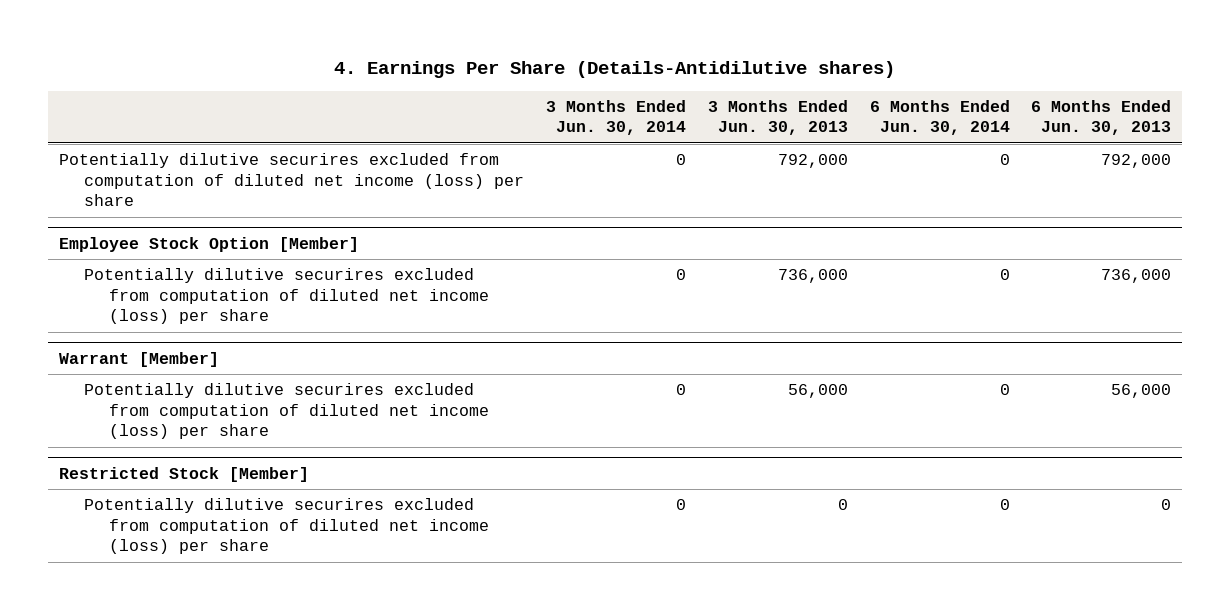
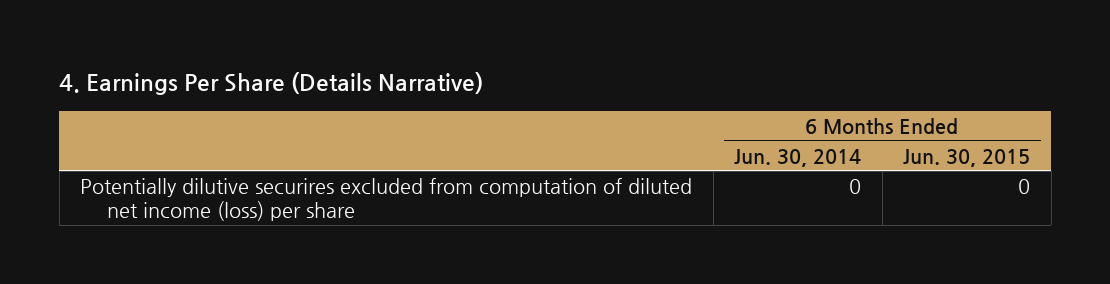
[334,61,896,79] 4. Earnings Per Share (Details-Antidilutive shares) -> [59,72,484,96] 4. Earnings Per Share (Details Narrative)
[546,99,687,136] 3 Months Ended Jun. 30, 2014 -> none
[707,99,848,136] 3 Months Ended Jun. 30, 2013 -> none
[1031,99,1172,136] 6 Months Ended Jun. 30, 2013 -> none
none -> [903,148,1031,167] Jun. 30, 2015
[59,236,360,252] Employee Stock Option [Member] -> none
[84,268,490,325] Potentially dilutive securires excluded from computation of diluted net income (loss) per share -> none
[59,351,220,367] Warrant [Member] -> none
[84,383,490,440] Potentially dilutive securires excluded from computation of diluted net income (loss) per share -> none
[59,466,310,482] Restricted Stock [Member] -> none
[84,498,490,555] Potentially dilutive securires excluded from computation of diluted net income (loss) per share -> none

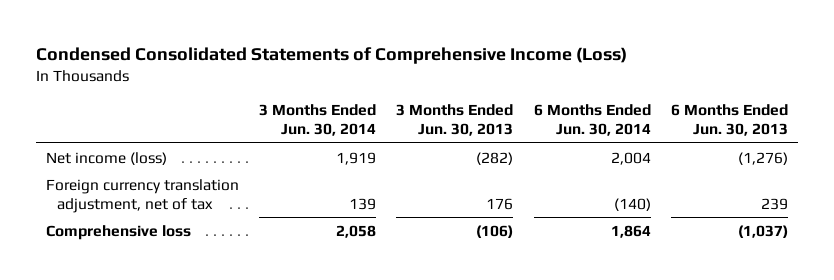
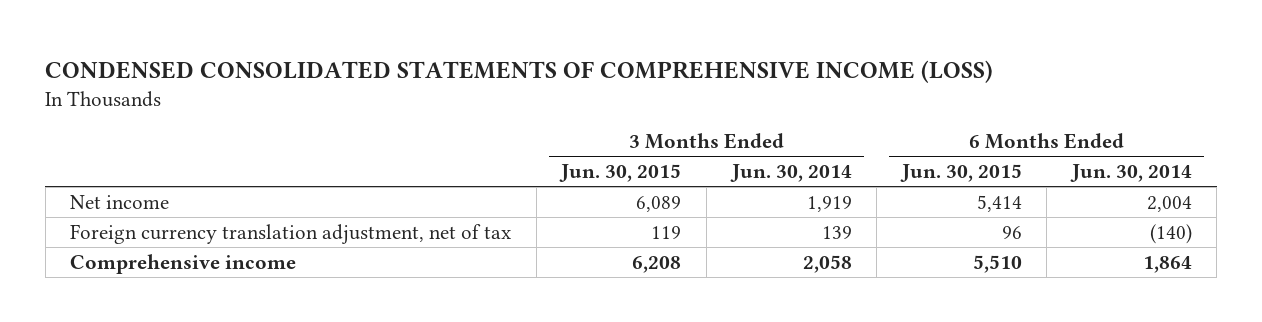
[35,46,627,64] Condensed Consolidated Statements of Comprehensive Income (Loss) -> [45,59,994,83] CONDENSED CONSOLIDATED STATEMENTS OF COMPREHENSIVE INCOME (LOSS)
[396,104,514,137] 3 Months Ended Jun. 30, 2013 -> none
[670,104,788,137] 6 Months Ended Jun. 30, 2013 -> none
none -> [559,164,682,183] Jun. 30, 2015
none -> [899,164,1022,183] Jun. 30, 2015
[45,151,167,165] Net income (loss) -> [70,194,170,209] Net income
[45,224,191,240] Comprehensive loss -> [70,253,297,274] Comprehensive income

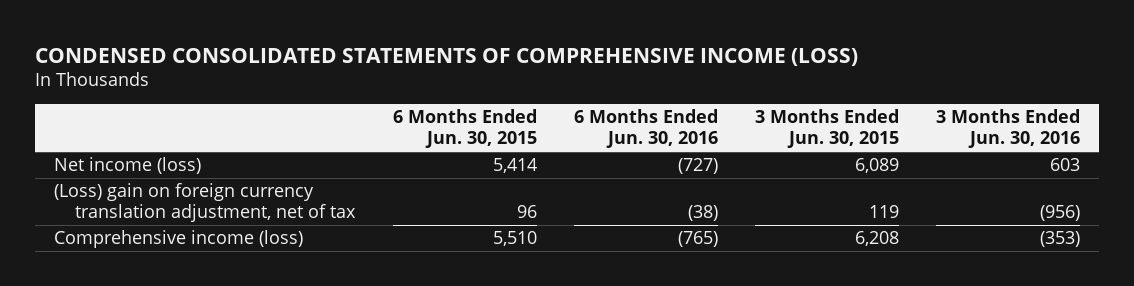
[729,164,852,183] Jun. 30, 2014 -> none
[1069,164,1192,183] Jun. 30, 2014 -> none
none -> [573,109,718,149] 6 Months Ended Jun. 30, 2016
none -> [936,109,1081,149] 3 Months Ended Jun. 30, 2016
[70,194,170,209] Net income -> [53,157,201,175] Net income (loss)
[70,223,512,244] Foreign currency translation adjustment, net of tax -> [53,183,357,223] (Loss) gain on foreign currency translation adjustment, net of tax
[70,253,297,274] Comprehensive income -> [53,230,303,249] Comprehensive income (loss)

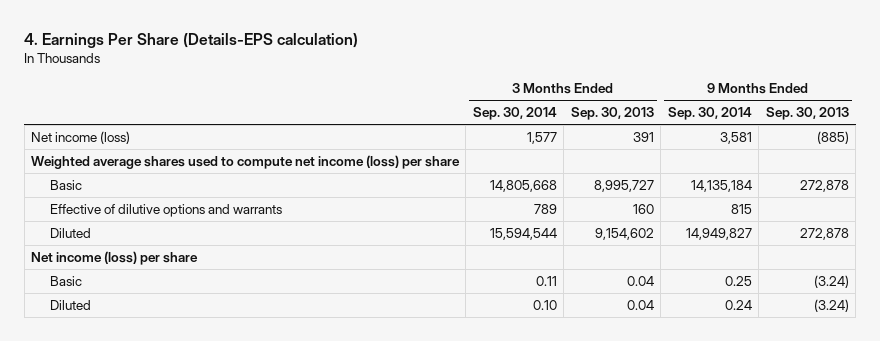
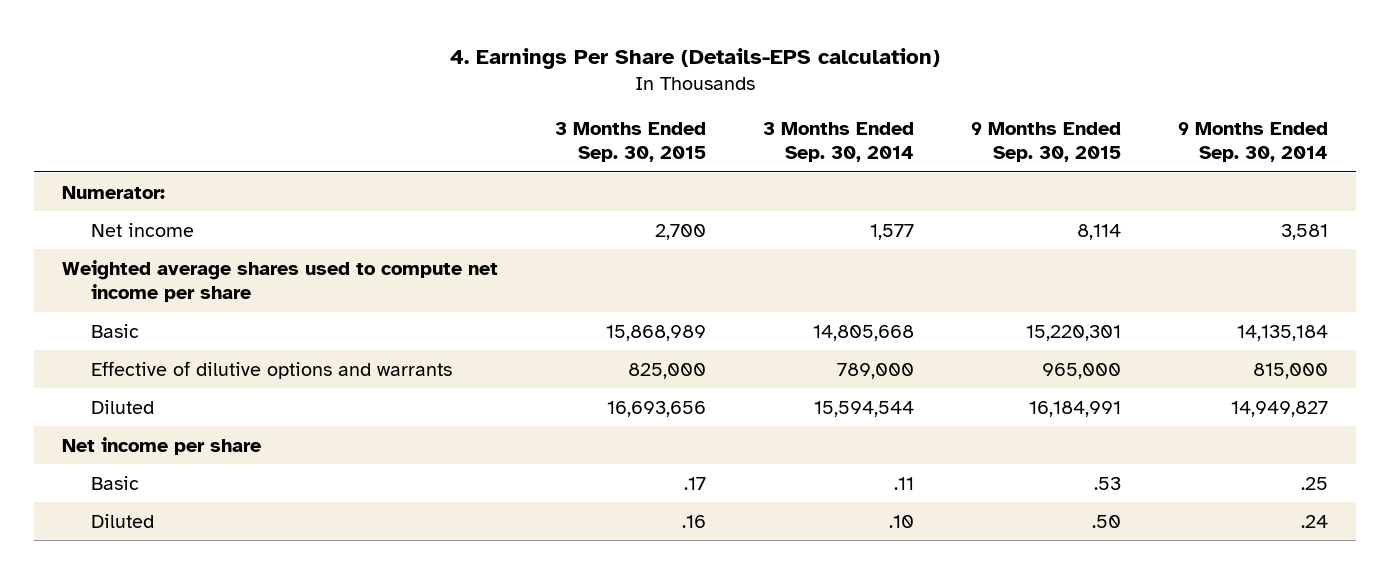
[570,107,654,121] Sep. 30, 2013 -> none
[765,107,849,121] Sep. 30, 2013 -> none
none -> [555,121,707,163] 3 Months Ended Sep. 30, 2015
none -> [970,121,1121,163] 9 Months Ended Sep. 30, 2015
none -> [62,185,166,199] Numerator:
[31,130,131,144] Net income (loss) -> [91,222,195,237] Net income
[31,154,461,169] Weighted average shares used to compute net income (loss) per share -> [62,259,499,303] Weighted average shares used to compute net income per share
[533,203,557,214] 789 -> [837,362,915,379] 789,000
[730,203,752,214] 815 -> [1252,362,1328,379] 815,000
[31,250,199,265] Net income (loss) per share -> [62,436,262,455] Net income per share
[535,275,557,286] 0.11 -> [894,476,915,490] .11
[724,275,752,286] 0.25 -> [1300,476,1328,490] .25
[532,299,557,310] 0.10 -> [889,514,915,528] .10
[724,299,752,310] 0.24 -> [1300,514,1328,528] .24

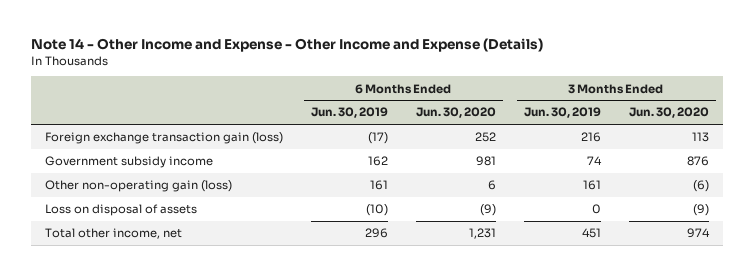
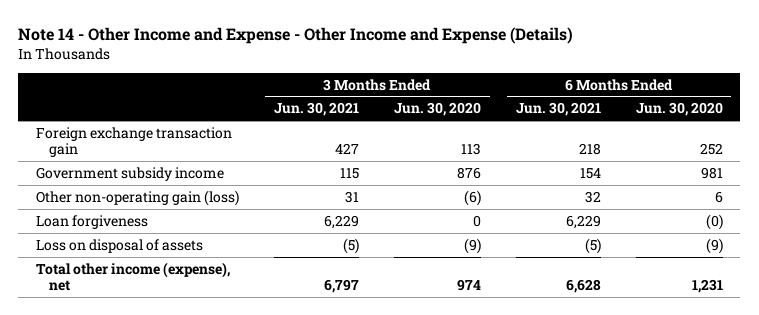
[310,107,388,119] Jun. 30, 2019 -> none
[523,107,601,119] Jun. 30, 2019 -> none
none -> [273,102,359,117] Jun. 30, 2021
none -> [515,102,601,117] Jun. 30, 2021
[44,132,283,145] Foreign exchange transaction gain (loss) -> [35,126,232,158] Foreign exchange transaction gain
none -> [35,214,148,229] Loan forgiveness
[44,228,182,240] Total other income, net -> [35,261,230,292] Total other income (expense), net

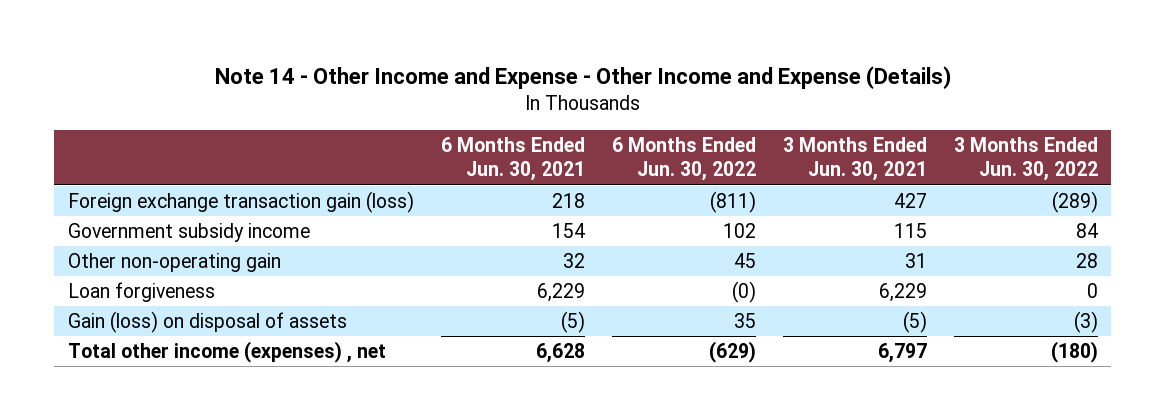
[393,102,481,117] Jun. 30, 2020 -> none
[635,102,723,117] Jun. 30, 2020 -> none
none -> [611,136,756,182] 6 Months Ended Jun. 30, 2022
none -> [953,136,1098,182] 3 Months Ended Jun. 30, 2022
[35,126,232,158] Foreign exchange transaction gain -> [67,191,414,214] Foreign exchange transaction gain (loss)
[35,189,239,206] Other non-operating gain (loss) -> [67,253,281,273] Other non-operating gain
[35,238,203,253] Loss on disposal of assets -> [67,311,347,334] Gain (loss) on disposal of assets
[35,261,230,292] Total other income (expense), net -> [67,341,386,364] Total other income (expenses) , net

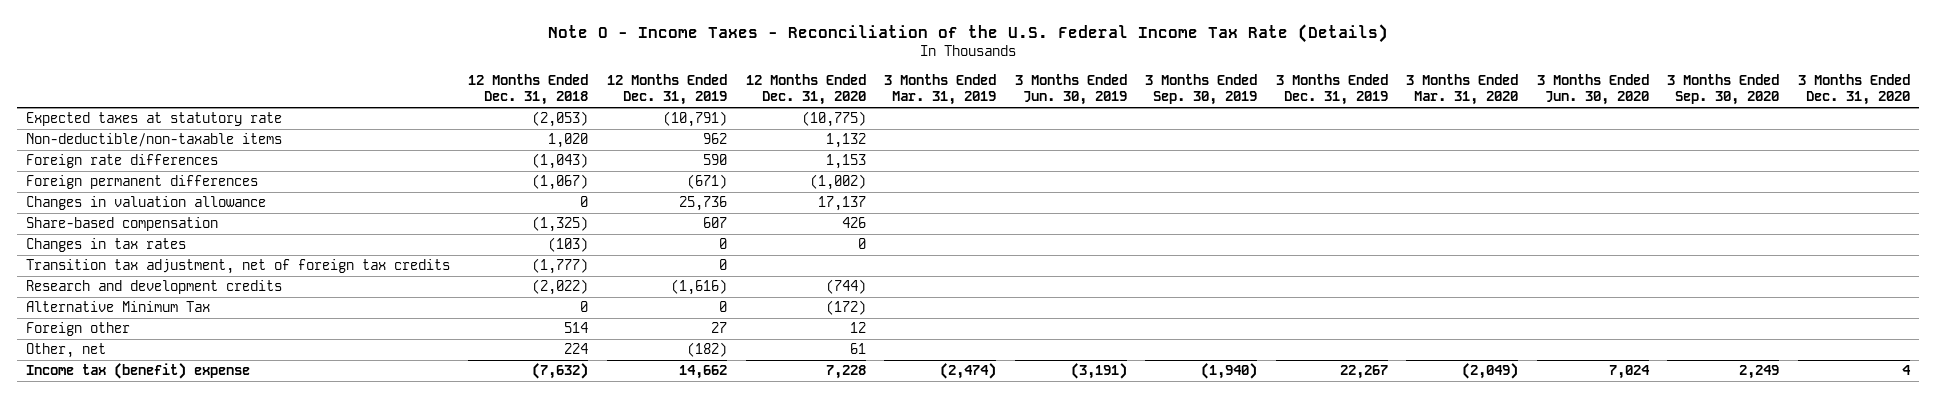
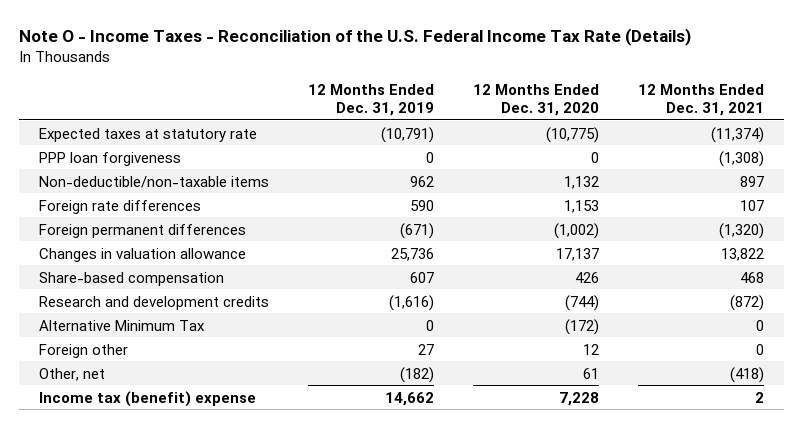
[468,74,589,106] 12 Months Ended Dec. 31, 2018 -> none
[884,74,997,106] 3 Months Ended Mar. 31, 2019 -> none
[1014,74,1127,106] 3 Months Ended Jun. 30, 2019 -> none
[1145,74,1258,106] 3 Months Ended Sep. 30, 2019 -> none
[1275,74,1388,106] 3 Months Ended Dec. 31, 2019 -> none
[1406,74,1519,106] 3 Months Ended Mar. 31, 2020 -> none
[1536,74,1649,106] 3 Months Ended Jun. 30, 2020 -> none
[1667,74,1780,106] 3 Months Ended Sep. 30, 2020 -> none
[1797,74,1910,106] 3 Months Ended Dec. 31, 2020 -> none
none -> [638,83,765,116] 12 Months Ended Dec. 31, 2021
none -> [38,151,181,166] PPP loan forgiveness
[25,238,186,253] Changes in tax rates -> none
[25,259,450,275] Transition tax adjustment, net of foreign tax credits -> none

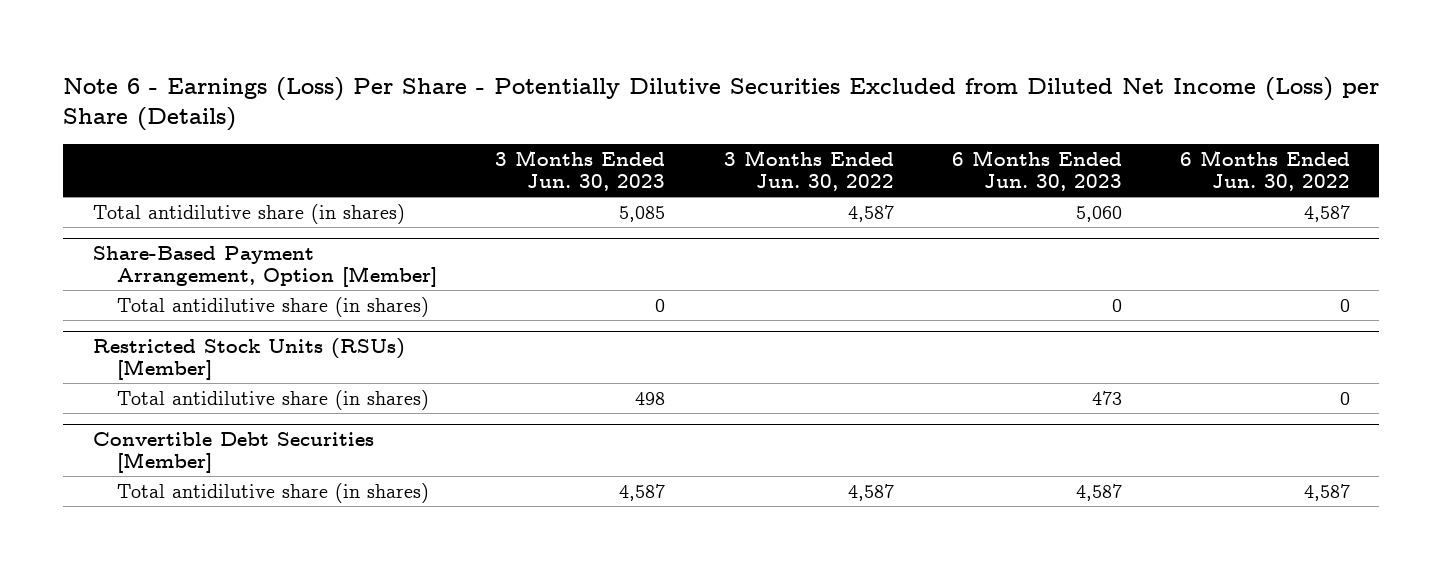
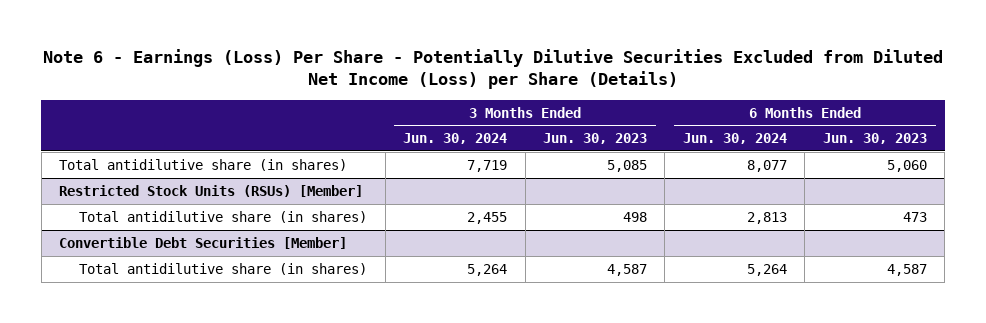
[723,149,894,192] 3 Months Ended Jun. 30, 2022 -> none
[1180,149,1351,192] 6 Months Ended Jun. 30, 2022 -> none
none -> [403,133,508,145] Jun. 30, 2024
none -> [682,133,787,145] Jun. 30, 2024
[92,245,437,288] Share-Based Payment Arrangement, Option [Member] -> none
[116,296,429,317] Total antidilutive share (in shares) -> none

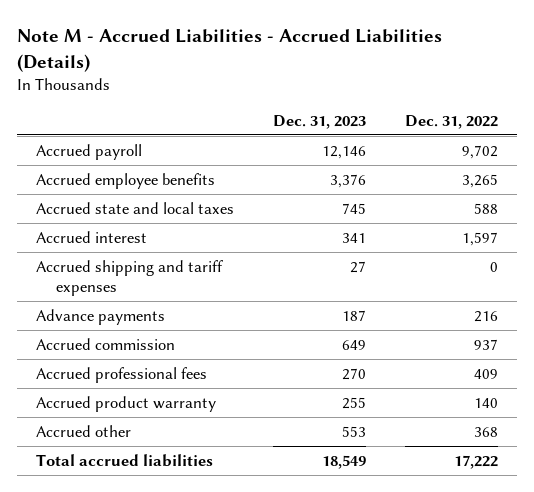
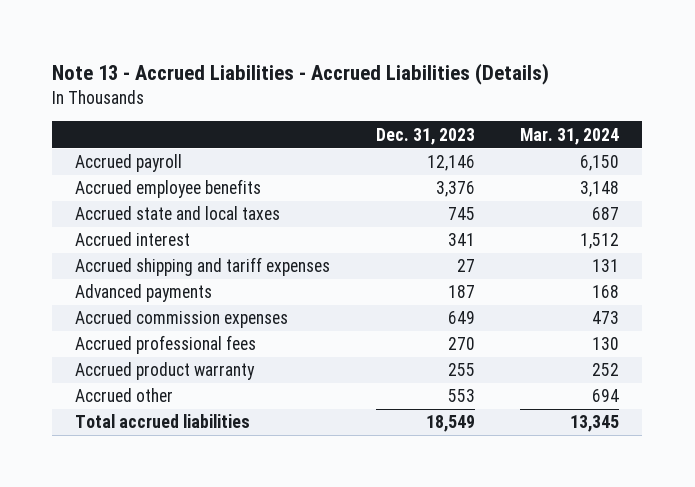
[16,29,442,72] Note M - Accrued Liabilities - Accrued Liabilities (Details) -> [52,62,550,85] Note 13 - Accrued Liabilities - Accrued Liabilities (Details)
[404,114,498,129] Dec. 31, 2022 -> none
none -> [520,127,620,145] Mar. 31, 2024
[36,308,166,325] Advance payments -> [75,284,213,303] Advanced payments
[36,337,176,350] Accrued commission -> [75,310,289,329] Accrued commission expenses

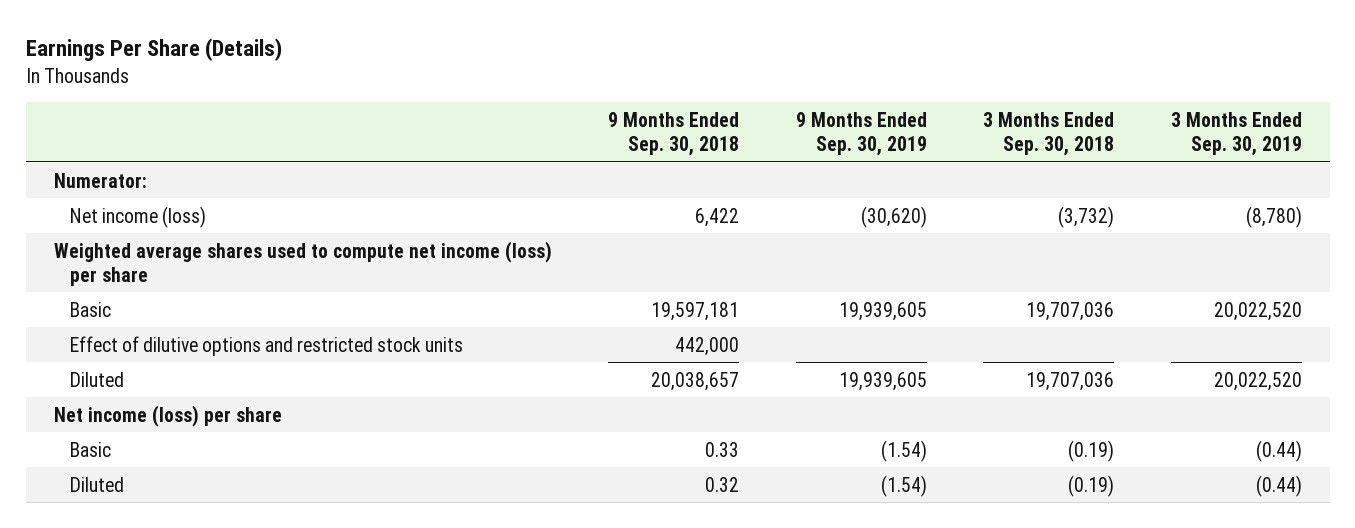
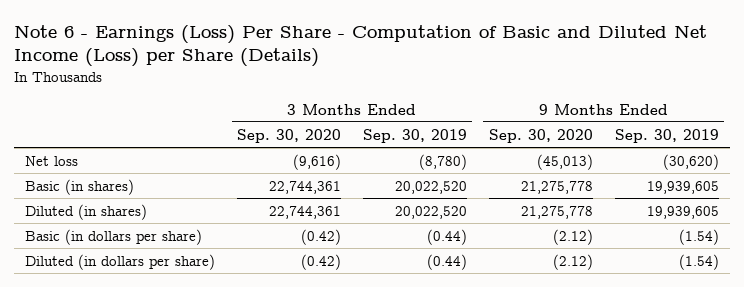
[25,38,282,62] Earnings Per Share (Details) -> [14,24,708,68] Note 6 - Earnings (Loss) Per Share - Computation of Basic and Diluted Net Income (Loss) per Share (Details)
[608,111,740,156] 9 Months Ended Sep. 30, 2018 -> none
[983,111,1115,156] 3 Months Ended Sep. 30, 2018 -> none
none -> [237,128,342,143] Sep. 30, 2020
none -> [488,128,593,143] Sep. 30, 2020
[53,172,147,188] Numerator: -> none
[53,240,552,286] Weighted average shares used to compute net income (loss) per share -> none
[69,335,463,356] Effect of dilutive options and restricted stock units -> none
[53,404,282,427] Net income (loss) per share -> none
[69,205,206,228] Net income (loss) -> [25,155,79,166] Net loss
[69,301,111,317] Basic -> [25,178,135,195] Basic (in shares)
[69,371,124,387] Diluted -> [25,203,148,220] Diluted (in shares)
[69,441,111,457] Basic -> [25,228,203,245] Basic (in dollars per share)
[69,476,124,492] Diluted -> [25,253,216,270] Diluted (in dollars per share)

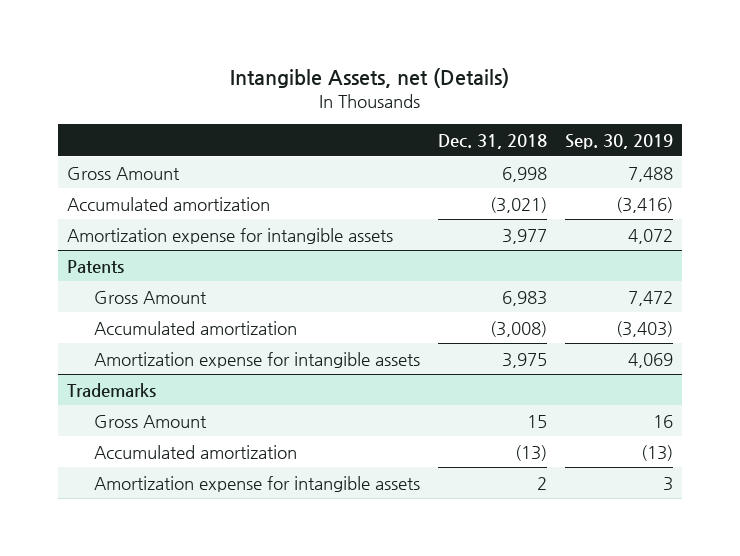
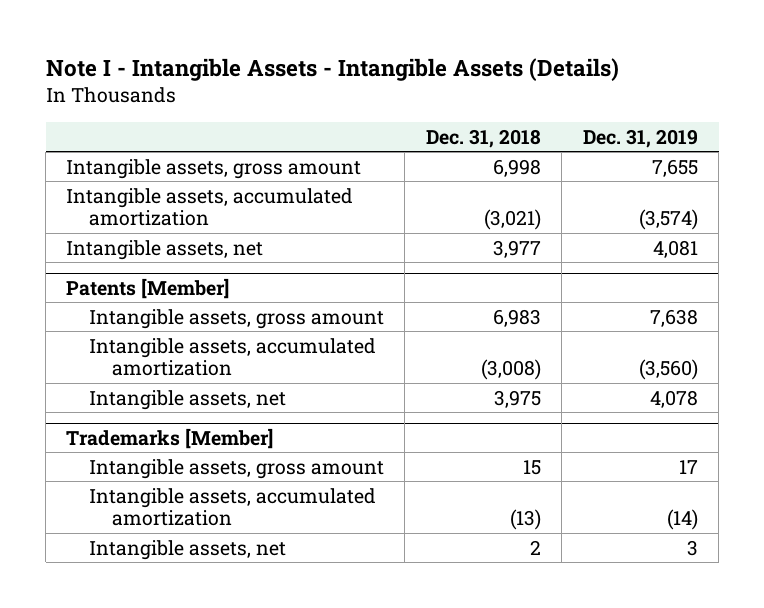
[229,68,509,89] Intangible Assets, net (Details) -> [45,57,619,81] Note I - Intangible Assets - Intangible Assets (Details)
[564,134,673,150] Sep. 30, 2019 -> none
none -> [582,128,698,148] Dec. 31, 2019
[66,166,180,180] Gross Amount -> [66,158,362,179] Intangible assets, gross amount
[66,196,270,211] Accumulated amortization -> [66,187,354,227] Intangible assets, accumulated amortization
[66,227,393,244] Amortization expense for intangible assets -> [66,239,264,260] Intangible assets, net
[66,259,124,273] Patents -> [66,277,230,299] Patents [Member]
[94,290,208,304] Gross Amount -> [89,308,385,329] Intangible assets, gross amount
[94,320,298,335] Accumulated amortization -> [89,337,377,377] Intangible assets, accumulated amortization
[94,351,421,368] Amortization expense for intangible assets -> [89,389,287,410] Intangible assets, net
[66,382,156,397] Trademarks -> [66,427,274,449] Trademarks [Member]
[94,414,208,428] Gross Amount -> [89,458,385,479] Intangible assets, gross amount
[94,444,298,459] Accumulated amortization -> [89,487,377,527] Intangible assets, accumulated amortization
[94,475,421,492] Amortization expense for intangible assets -> [89,539,287,560] Intangible assets, net

